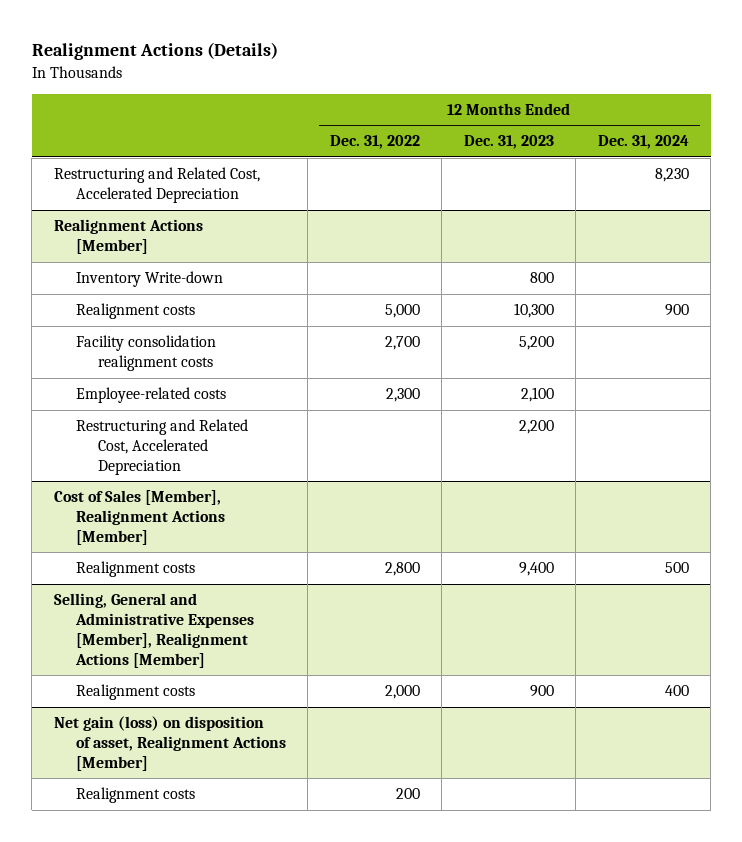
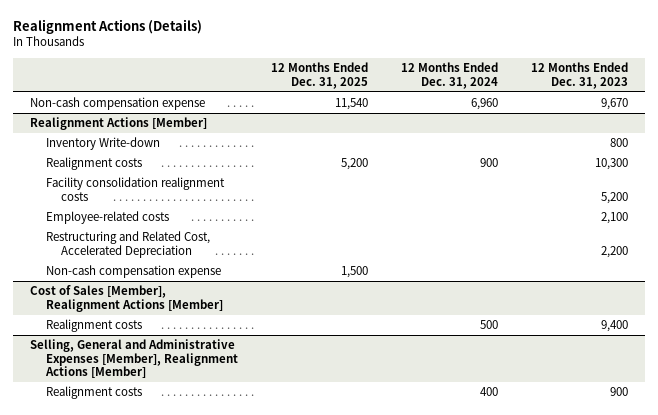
[329,135,420,150] Dec. 31, 2022 -> none
none -> [270,62,368,89] 12 Months Ended Dec. 31, 2025
[53,167,260,204] Restructuring and Related Cost, Accelerated Depreciation -> none
none -> [30,97,206,111] Non-cash compensation expense
none -> [45,265,221,279] Non-cash compensation expense
[53,716,286,771] Net gain (loss) on disposition of asset, Realignment Actions [Member] -> none
[75,787,195,804] Realignment costs -> none

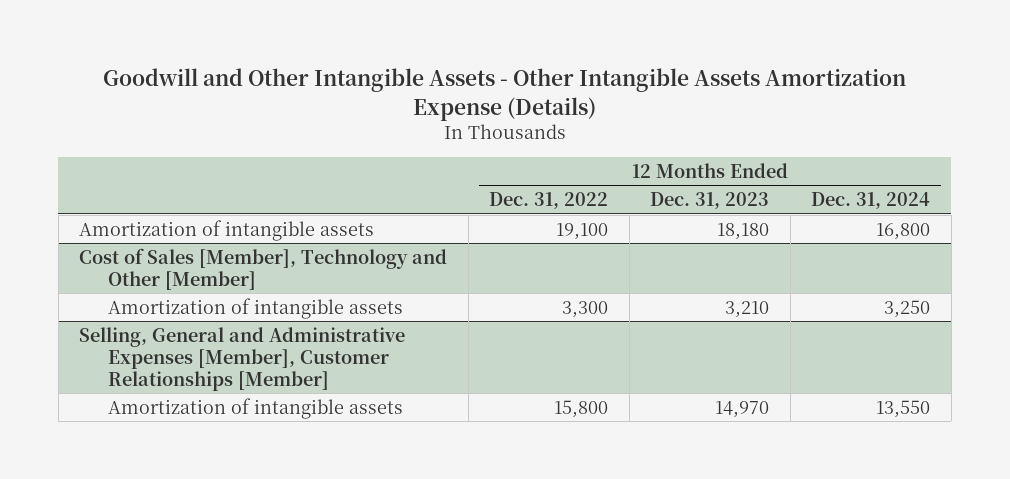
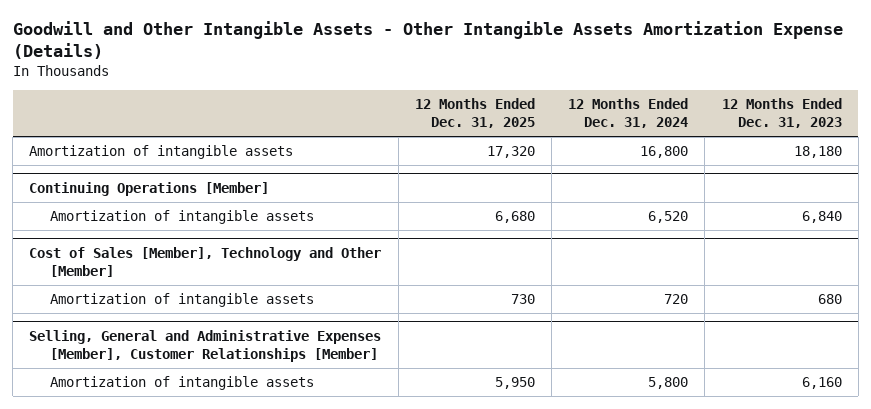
[489,192,609,210] Dec. 31, 2022 -> none
none -> [414,98,535,128] 12 Months Ended Dec. 31, 2025
none -> [29,182,270,197] Continuing Operations [Member]
none -> [49,210,314,225] Amortization of intangible assets
[725,300,770,318] 3,210 -> [817,294,842,305] 680
[884,299,931,318] 3,250 -> [664,294,689,305] 720
[715,400,770,418] 14,970 -> [801,377,842,390] 6,160
[876,399,931,418] 13,550 -> [648,377,689,390] 5,800

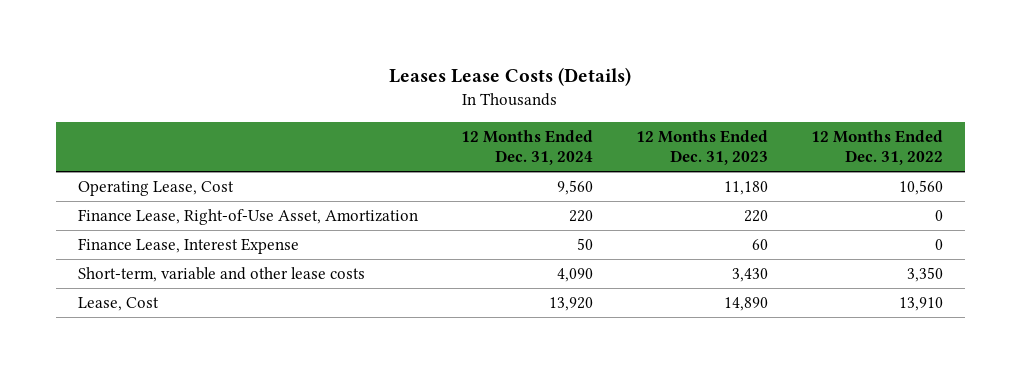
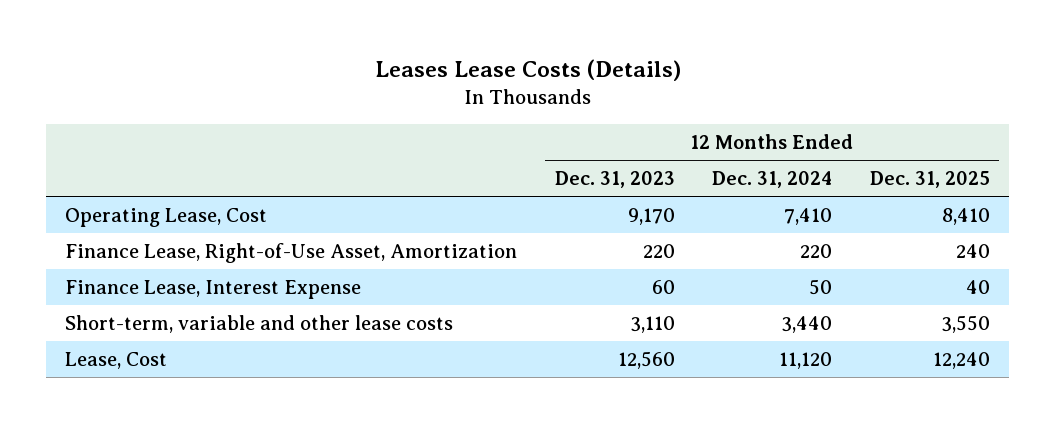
[811,130,944,166] 12 Months Ended Dec. 31, 2022 -> none
none -> [870,171,991,189] Dec. 31, 2025
[556,180,593,196] 9,560 -> [784,207,833,225] 7,410
[723,181,768,196] 11,180 -> [627,207,675,225] 9,170
[556,268,593,283] 4,090 -> [781,315,833,333] 3,440
[731,268,768,283] 3,430 -> [629,315,675,333] 3,110
[548,297,593,312] 13,920 -> [779,351,833,369] 11,120
[723,297,768,312] 14,890 -> [617,350,675,369] 12,560

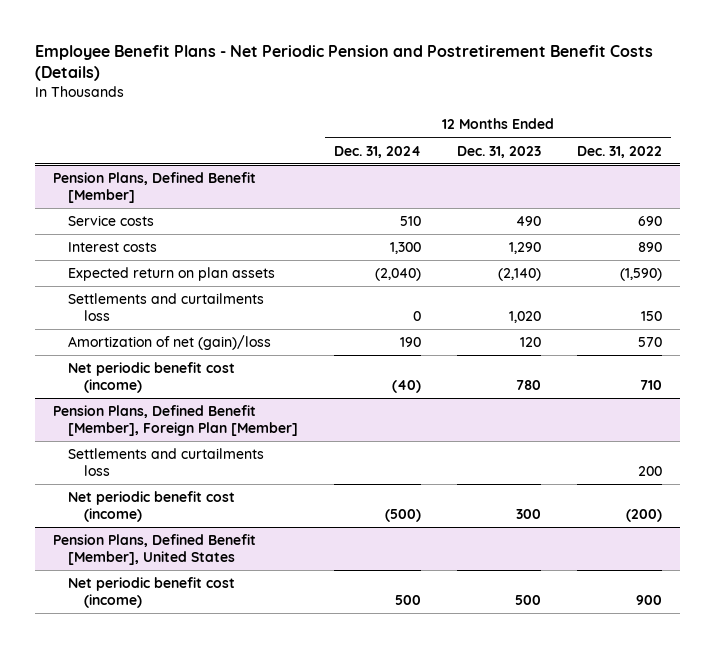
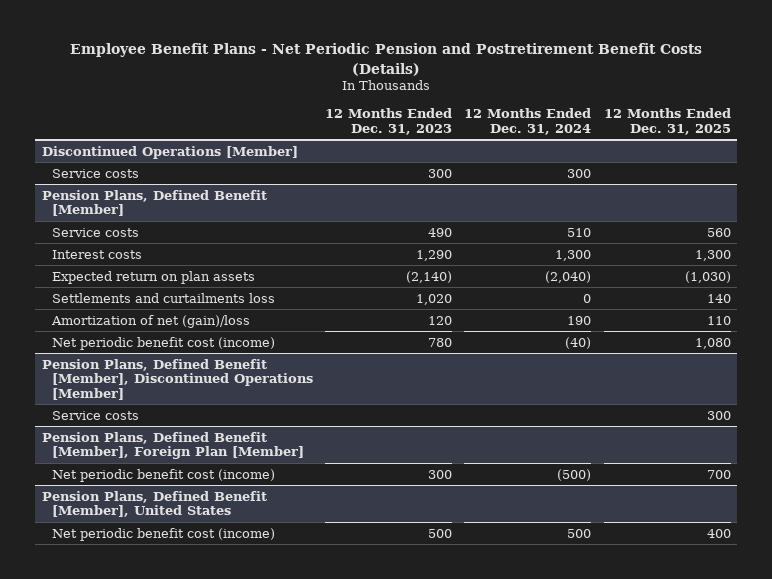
[576,145,662,158] Dec. 31, 2022 -> none
none -> [603,108,731,135] 12 Months Ended Dec. 31, 2025
none -> [41,145,298,159] Discontinued Operations [Member]
none -> [51,168,139,178] Service costs
none -> [41,358,313,400] Pension Plans, Defined Benefit [Member], Discontinued Operations [Member]
none -> [51,410,139,420] Service costs
[68,448,265,476] Settlements and curtailments loss -> none

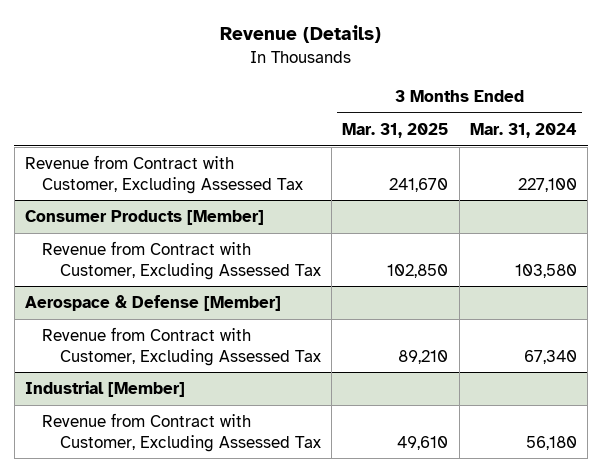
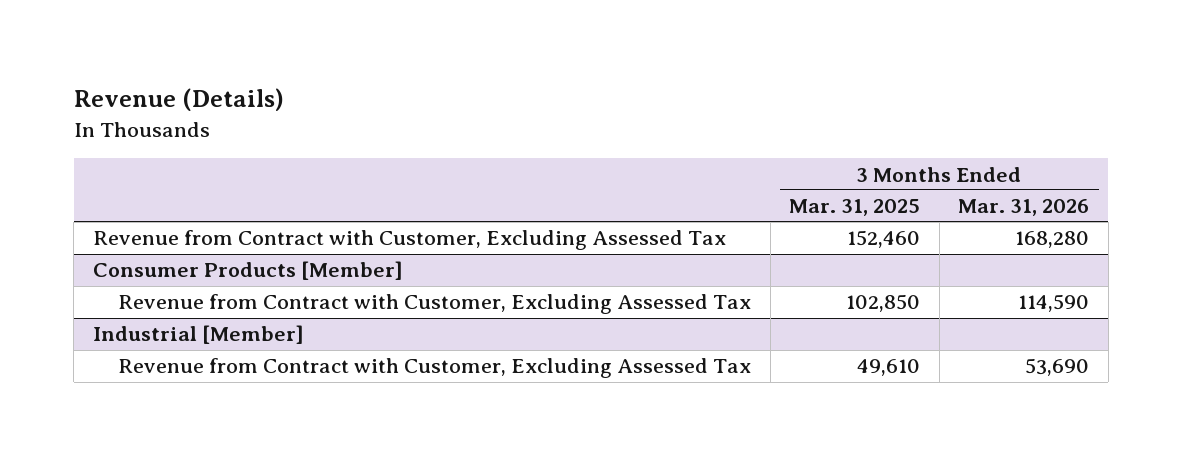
[469,122,577,138] Mar. 31, 2024 -> none
none -> [958,199,1090,217] Mar. 31, 2026
[389,177,449,192] 241,670 -> [847,230,921,249] 152,460
[25,295,282,312] Aerospace & Defense [Member] -> none
[42,327,321,366] Revenue from Contract with Customer, Excluding Assessed Tax -> none

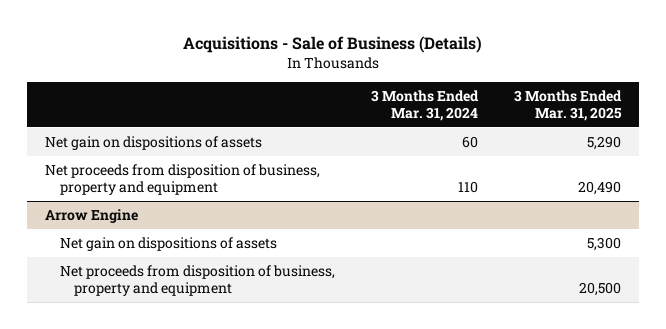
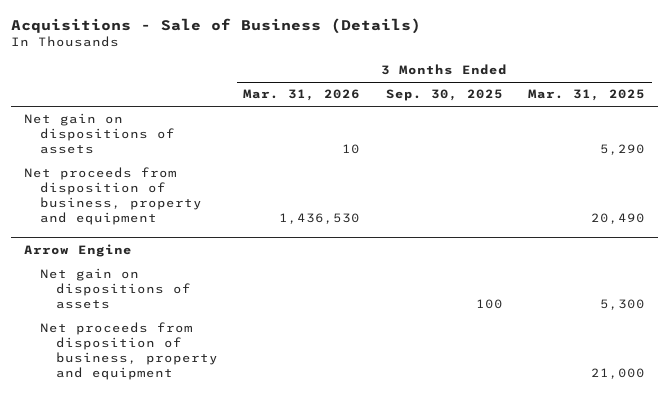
[370,90,479,122] 3 Months Ended Mar. 31, 2024 -> none
none -> [243,89,361,102] Mar. 31, 2026
none -> [385,89,503,102] Sep. 30, 2025
[579,281,622,296] 20,500 -> [591,368,646,380] 21,000

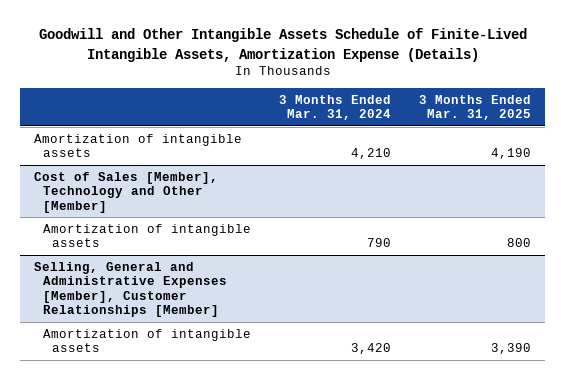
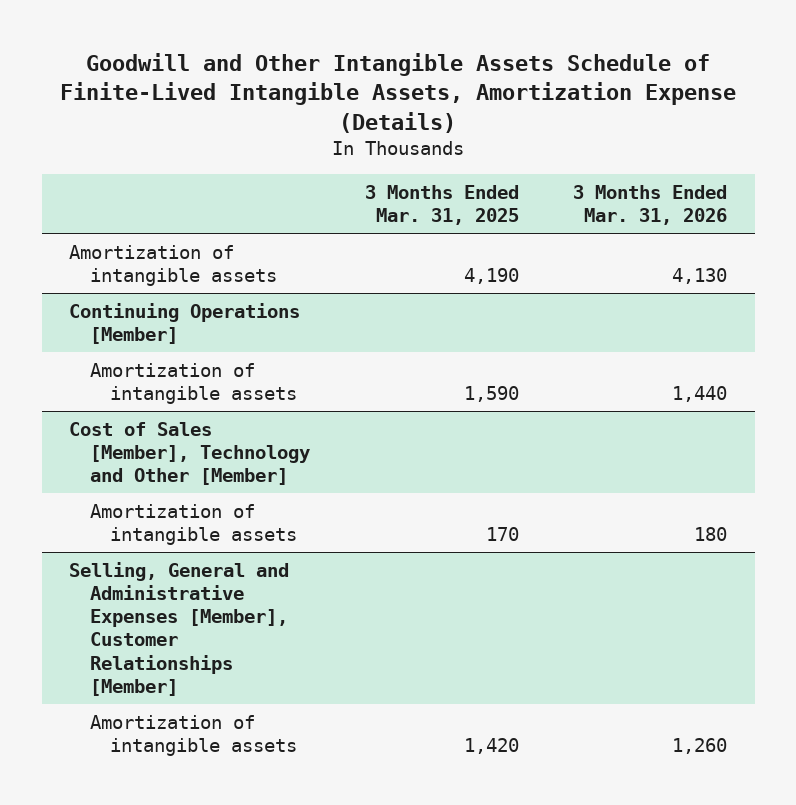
[279,94,392,120] 3 Months Ended Mar. 31, 2024 -> none
none -> [573,184,728,226] 3 Months Ended Mar. 31, 2026
none -> [68,302,300,345] Continuing Operations [Member]
none -> [89,362,298,405] Amortization of intangible assets
[507,238,532,248] 800 -> [485,527,519,542] 170
[491,343,532,355] 3,390 -> [463,738,519,755] 1,420

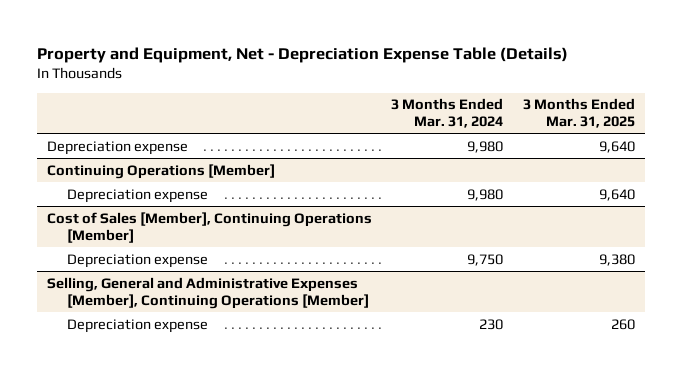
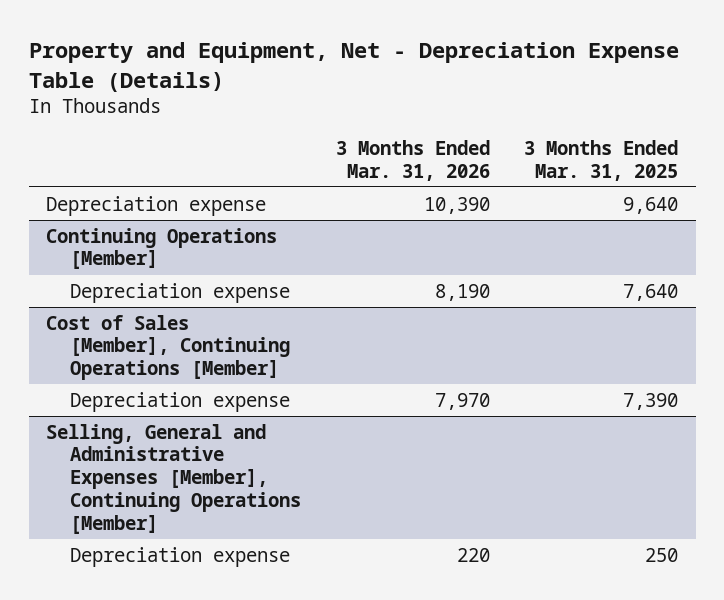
[391,98,504,129] 3 Months Ended Mar. 31, 2024 -> none
none -> [335,139,490,181] 3 Months Ended Mar. 31, 2026
[598,188,635,201] 9,640 -> [623,283,679,301] 7,640
[598,253,635,266] 9,380 -> [623,392,679,410] 7,390
[610,318,635,330] 260 -> [645,547,679,562] 250

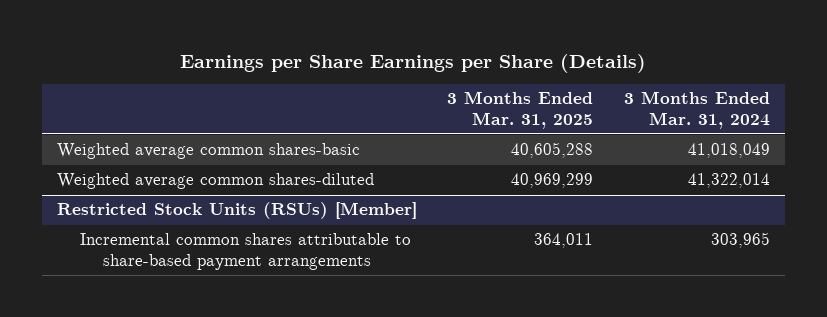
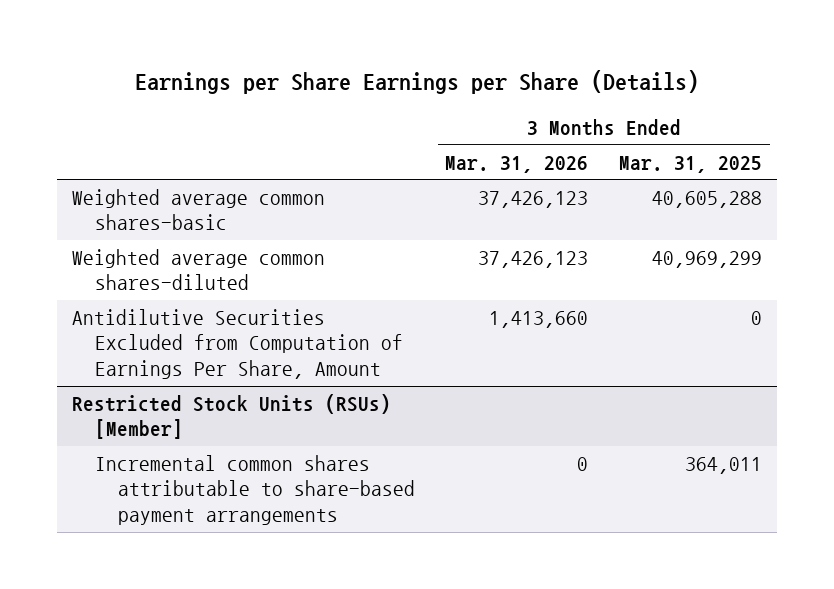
[623,91,770,129] 3 Months Ended Mar. 31, 2024 -> none
none -> [445,155,589,173] Mar. 31, 2026
none -> [72,309,404,379] Antidilutive Securities Excluded from Computation of Earnings Per Share, Amount

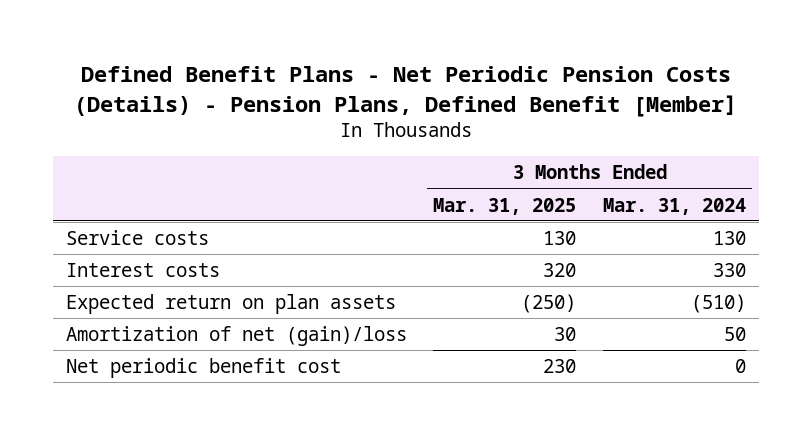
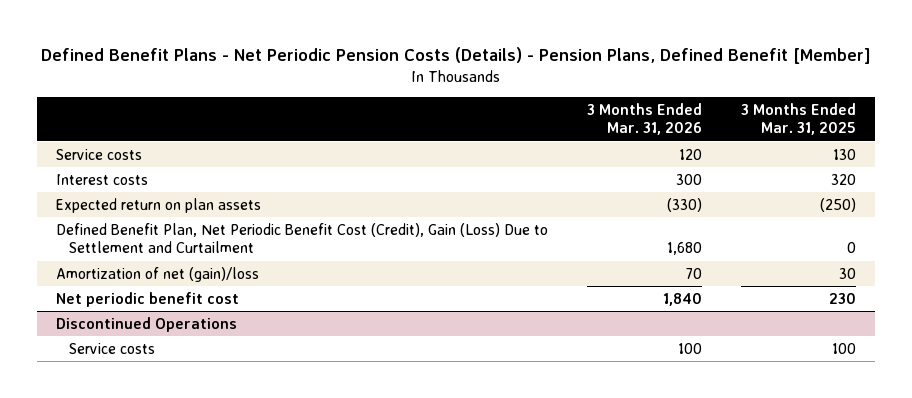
[602,197,746,215] Mar. 31, 2024 -> none
none -> [586,103,702,136] 3 Months Ended Mar. 31, 2026
none -> [56,222,549,254] Defined Benefit Plan, Net Periodic Benefit Cost (Credit), Gain (Loss) Due to Settlement and Curtailment
none -> [56,316,238,332] Discontinued Operations
none -> [68,342,155,354] Service costs

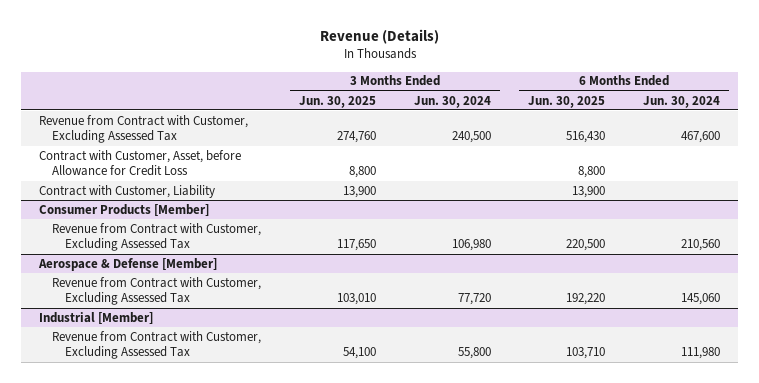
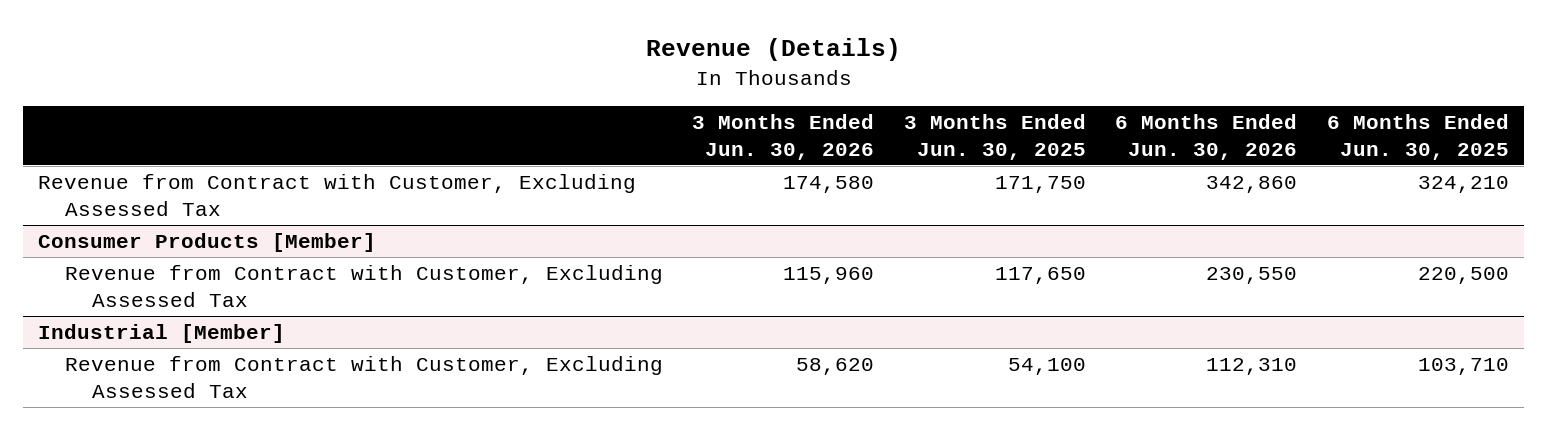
[413,95,491,108] Jun. 30, 2024 -> none
[642,95,720,108] Jun. 30, 2024 -> none
none -> [692,113,875,160] 3 Months Ended Jun. 30, 2026
none -> [1115,113,1298,160] 6 Months Ended Jun. 30, 2026
[39,149,242,177] Contract with Customer, Asset, before Allowance for Credit Loss -> none
[39,184,216,198] Contract with Customer, Liability -> none
[336,131,376,144] 274,760 -> [994,176,1086,194] 171,750
[566,131,606,144] 516,430 -> [1418,176,1510,194] 324,210
[38,257,218,271] Aerospace & Defense [Member] -> none
[52,276,262,306] Revenue from Contract with Customer, Excluding Assessed Tax -> none

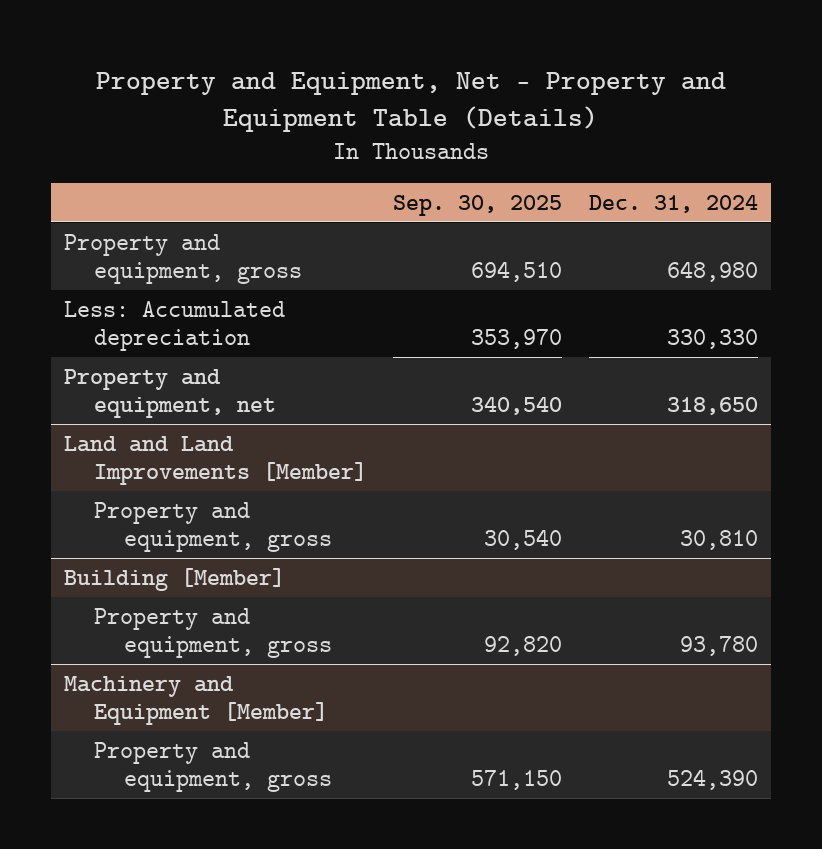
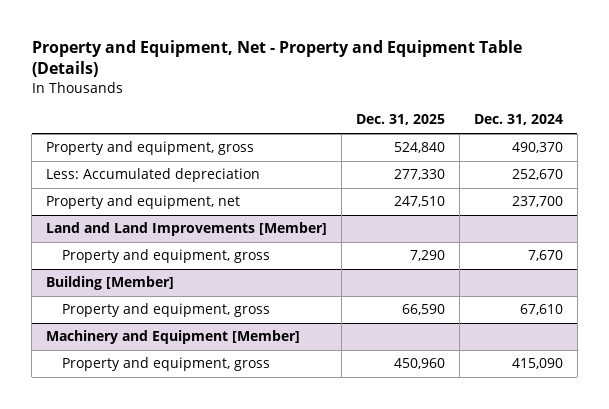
[393,194,563,216] Sep. 30, 2025 -> none
none -> [356,114,446,126] Dec. 31, 2025
[666,261,758,283] 648,980 -> [511,142,563,154] 490,370
[666,329,758,350] 330,330 -> [511,169,563,181] 252,670
[666,397,758,416] 318,650 -> [511,196,563,208] 237,700
[679,530,758,551] 30,810 -> [527,250,563,262] 7,670
[679,636,758,657] 93,780 -> [519,304,563,316] 67,610
[666,769,758,791] 524,390 -> [511,358,563,370] 415,090

